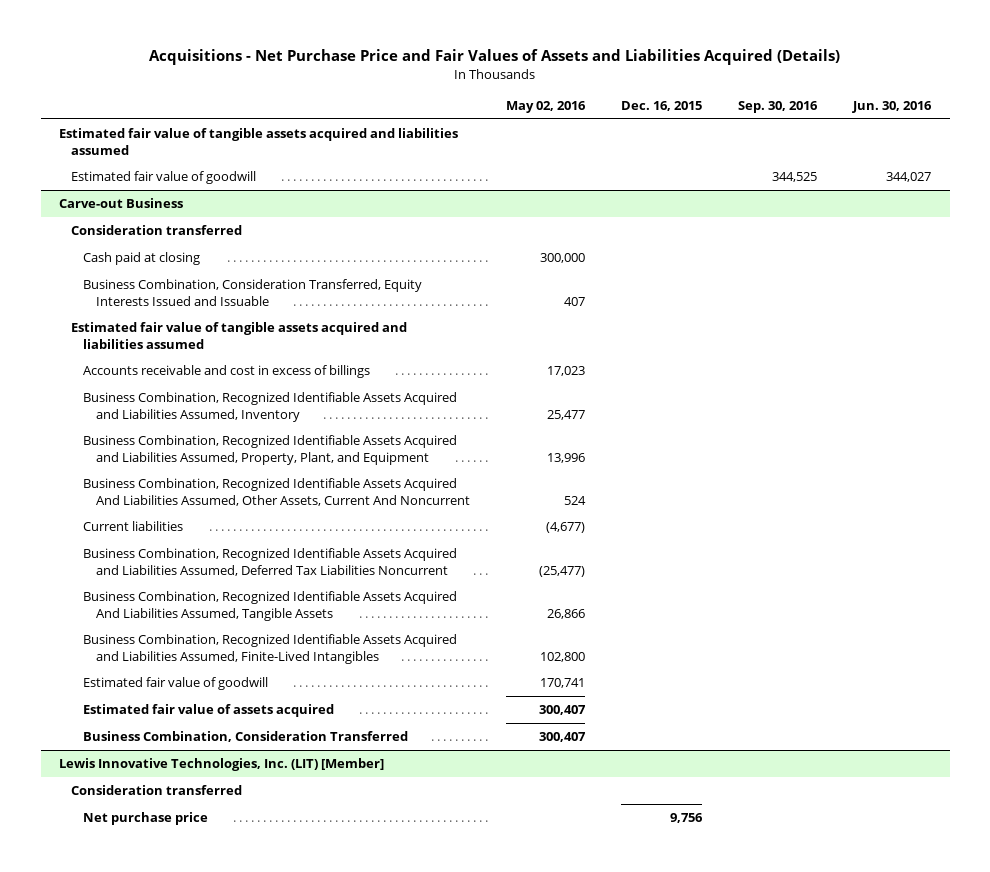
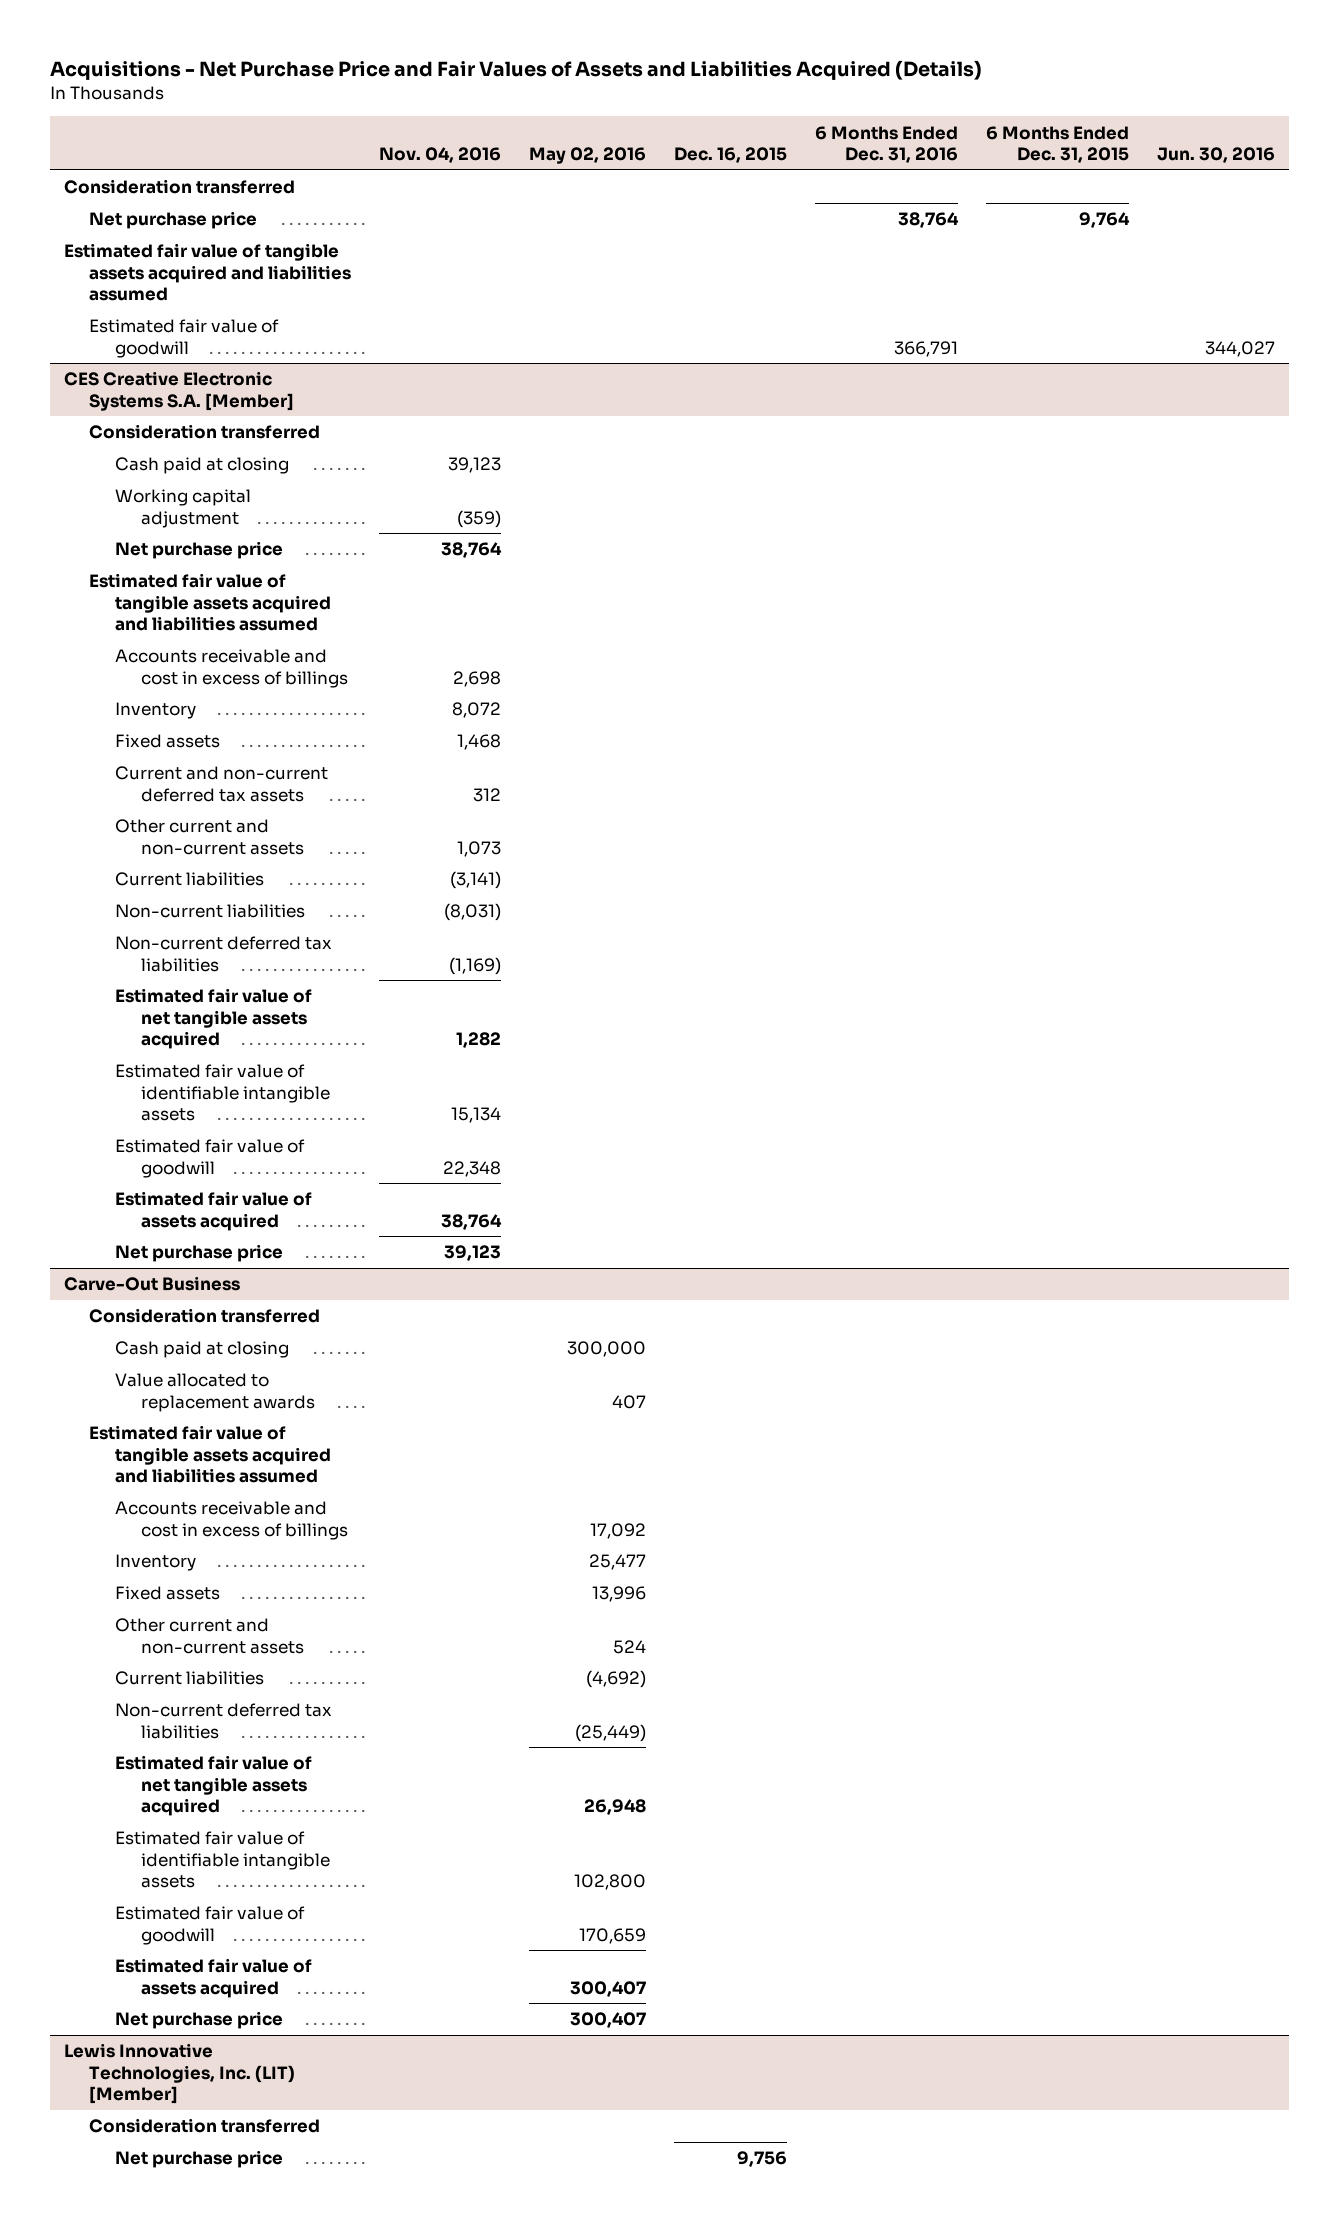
[738,100,819,113] Sep. 30, 2016 -> none
none -> [379,146,502,163] Nov. 04, 2016
none -> [815,125,959,163] 6 Months Ended Dec. 31, 2016
none -> [986,125,1130,163] 6 Months Ended Dec. 31, 2015
none -> [63,179,295,195] Consideration transferred
none -> [89,211,258,230] Net purchase price
none -> [63,371,295,411] CES Creative Electronic Systems S.A. [Member]
none -> [89,424,321,440] Consideration transferred
none -> [115,457,290,475] Cash paid at closing
none -> [115,489,252,528] Working capital adjustment
none -> [115,541,284,560] Net purchase price
none -> [89,573,332,631] Estimated fair value of tangible assets acquired and liabilities assumed
none -> [115,649,349,688] Accounts receivable and cost in excess of billings
none -> [115,702,197,720] Inventory
none -> [115,734,221,749] Fixed assets
none -> [115,766,329,802] Current and non-current deferred tax assets
none -> [115,819,305,855] Other current and non-current assets
none -> [115,872,265,887] Current liabilities
none -> [115,904,306,919] Non-current liabilities
none -> [115,936,333,972] Non-current deferred tax liabilities
none -> [115,988,313,1049] Estimated fair value of net tangible assets acquired
none -> [115,1064,331,1121] Estimated fair value of identifiable intangible assets
none -> [115,1139,306,1178] Estimated fair value of goodwill
none -> [115,1191,313,1231] Estimated fair value of assets acquired
none -> [115,1244,284,1263] Net purchase price
[58,197,183,208] Carve-out Business -> [63,1276,240,1292] Carve-Out Business
[83,278,423,306] Business Combination, Consideration Transferred, Equity Interests Issued and Issuable -> [115,1373,316,1412] Value allocated to replacement awards
[546,365,585,376] 17,023 -> [590,1522,647,1539] 17,092
[83,391,458,422] Business Combination, Recognized Identifiable Assets Acquired and Liabilities Assumed, Inventory -> [115,1554,197,1572] Inventory
[83,434,458,465] Business Combination, Recognized Identifiable Assets Acquired and Liabilities Assumed, Property, Plant, and Equipment -> [115,1586,221,1601] Fixed assets
[83,477,470,506] Business Combination, Recognized Identifiable Assets Acquired And Liabilities Assumed, Other Assets, Current And Noncurrent -> [115,1618,305,1654] Other current and non-current assets
[545,521,585,533] (4,677) -> [586,1670,647,1689] (4,692)
[83,547,458,576] Business Combination, Recognized Identifiable Assets Acquired and Liabilities Assumed, Deferred Tax Liabilities Noncurrent -> [115,1703,333,1739] Non-current deferred tax liabilities
[538,565,585,577] (25,477) -> [575,1723,647,1742] (25,449)
[83,590,458,621] Business Combination, Recognized Identifiable Assets Acquired And Liabilities Assumed, Tangible Assets -> [115,1755,313,1816] Estimated fair value of net tangible assets acquired
[546,608,585,619] 26,866 -> [584,1798,647,1815] 26,948
[83,633,458,664] Business Combination, Recognized Identifiable Assets Acquired and Liabilities Assumed, Finite-Lived Intangibles -> [115,1831,331,1888] Estimated fair value of identifiable intangible assets
[539,677,585,688] 170,741 -> [579,1927,647,1944] 170,659
[83,730,409,742] Business Combination, Consideration Transferred -> [115,2011,284,2030] Net purchase price

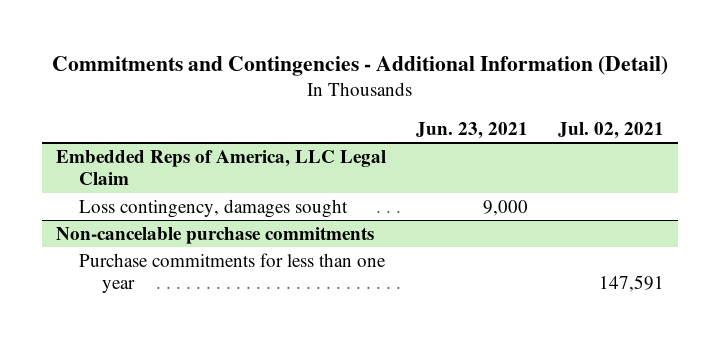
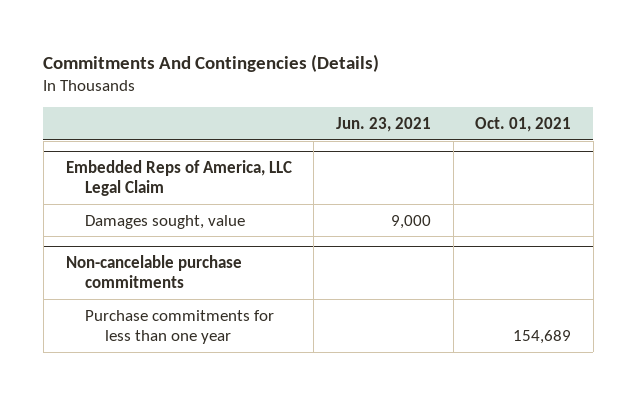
[51,55,668,76] Commitments and Contingencies - Additional Information (Detail) -> [43,53,380,72] Commitments And Contingencies (Details)
[557,121,664,139] Jul. 02, 2021 -> none
none -> [475,117,572,133] Oct. 01, 2021
[79,198,349,218] Loss contingency, damages sought -> [85,214,246,229] Damages sought, value

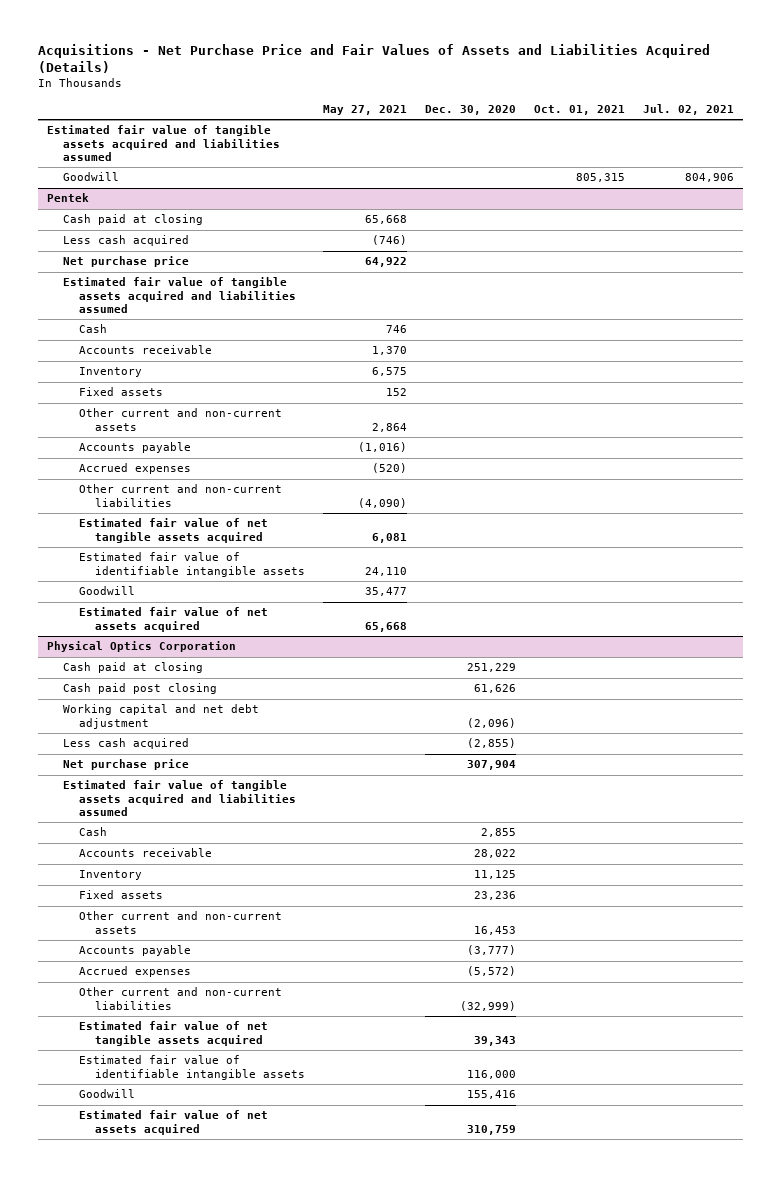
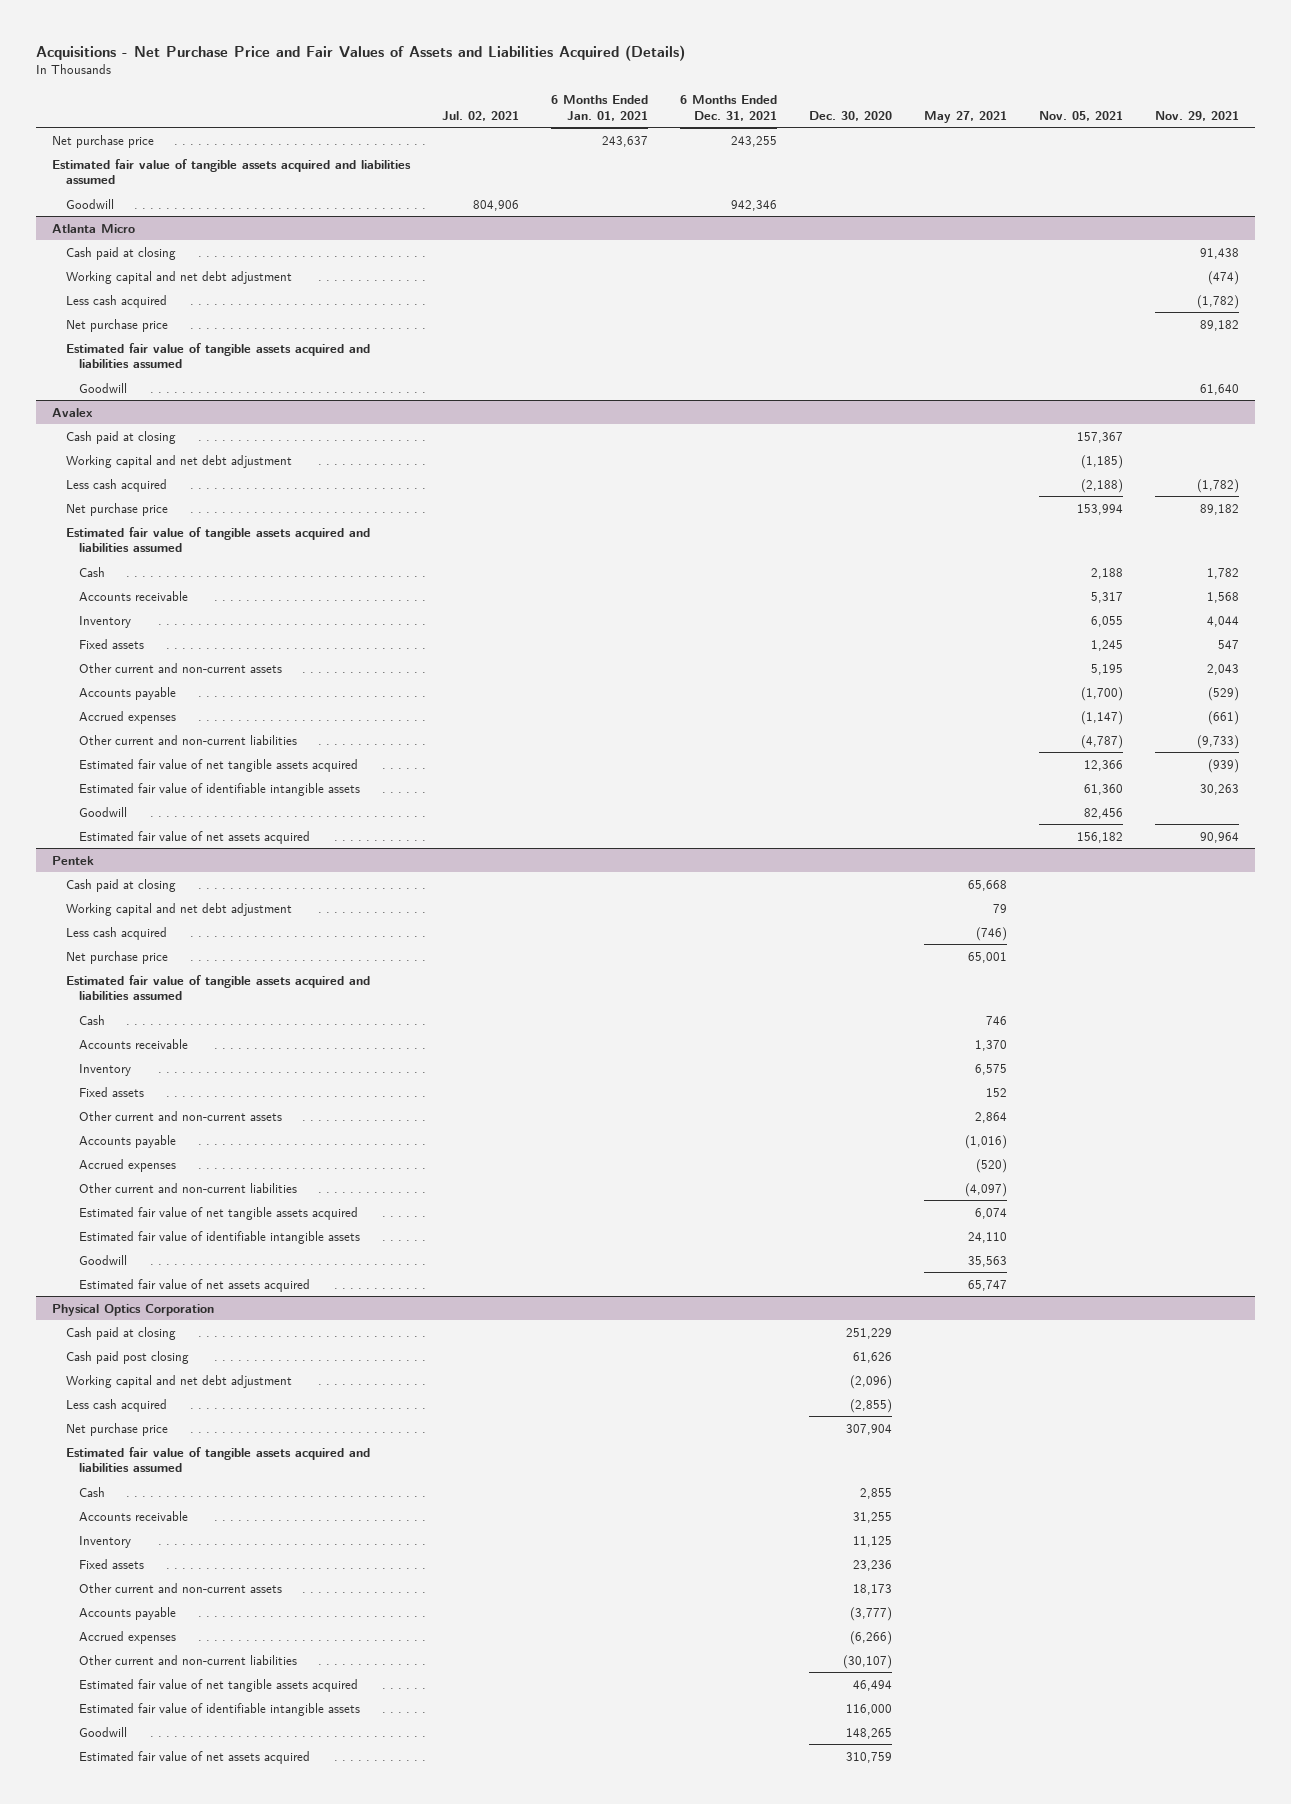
[534,104,626,115] Oct. 01, 2021 -> none
none -> [551,94,649,121] 6 Months Ended Jan. 01, 2021
none -> [680,94,778,121] 6 Months Ended Dec. 31, 2021
none -> [1038,110,1123,121] Nov. 05, 2021
none -> [1154,110,1239,121] Nov. 29, 2021
none -> [52,134,155,148] Net purchase price
none -> [52,223,136,233] Atlanta Micro
none -> [65,246,176,260] Cash paid at closing
none -> [65,270,292,284] Working capital and net debt adjustment
none -> [65,294,167,308] Less cash acquired
none -> [65,318,168,332] Net purchase price
none -> [65,342,370,369] Estimated fair value of tangible assets acquired and liabilities assumed
none -> [78,382,127,393] Goodwill
none -> [52,407,94,417] Avalex
none -> [65,430,176,444] Cash paid at closing
none -> [65,454,292,468] Working capital and net debt adjustment
none -> [65,478,167,492] Less cash acquired
none -> [65,502,168,516] Net purchase price
none -> [65,526,370,553] Estimated fair value of tangible assets acquired and liabilities assumed
none -> [78,566,105,577] Cash
none -> [78,590,188,601] Accounts receivable
none -> [78,615,131,628] Inventory
none -> [78,638,144,649] Fixed assets
none -> [78,662,282,673] Other current and non-current assets
none -> [78,686,176,700] Accounts payable
none -> [78,710,176,724] Accrued expenses
none -> [78,734,297,745] Other current and non-current liabilities
none -> [78,758,358,772] Estimated fair value of net tangible assets acquired
none -> [78,782,360,796] Estimated fair value of identifiable intangible assets
none -> [78,806,127,817] Goodwill
none -> [78,830,310,844] Estimated fair value of net assets acquired
none -> [65,902,292,916] Working capital and net debt adjustment
[365,257,408,268] 64,922 -> [967,951,1007,963] 65,001
[358,497,408,508] (4,090) -> [964,1182,1007,1197] (4,097)
[372,532,408,543] 6,081 -> [974,1207,1007,1219] 6,074
[365,587,408,597] 35,477 -> [967,1255,1007,1267] 35,563
[365,621,408,632] 65,668 -> [967,1279,1007,1291] 65,747
[474,849,517,859] 28,022 -> [852,1511,892,1523] 31,255
[474,925,517,935] 16,453 -> [852,1583,892,1595] 18,173
[467,966,517,977] (5,572) -> [849,1630,892,1645] (6,266)
[460,1000,517,1011] (32,999) -> [842,1654,892,1669] (30,107)
[474,1035,517,1046] 39,343 -> [852,1679,892,1691] 46,494
[467,1090,517,1100] 155,416 -> [845,1727,892,1739] 148,265

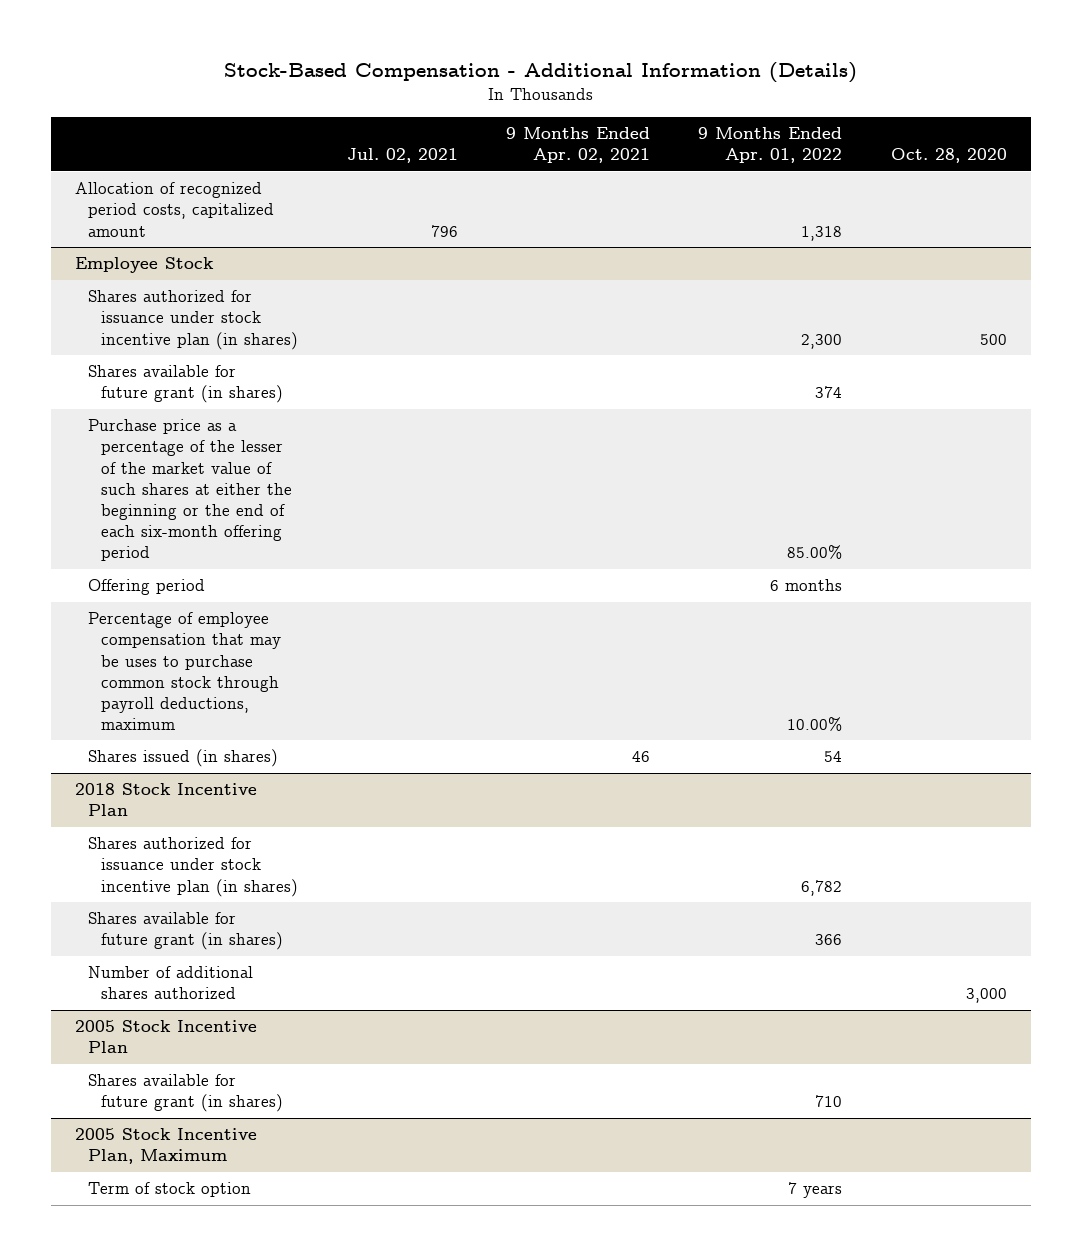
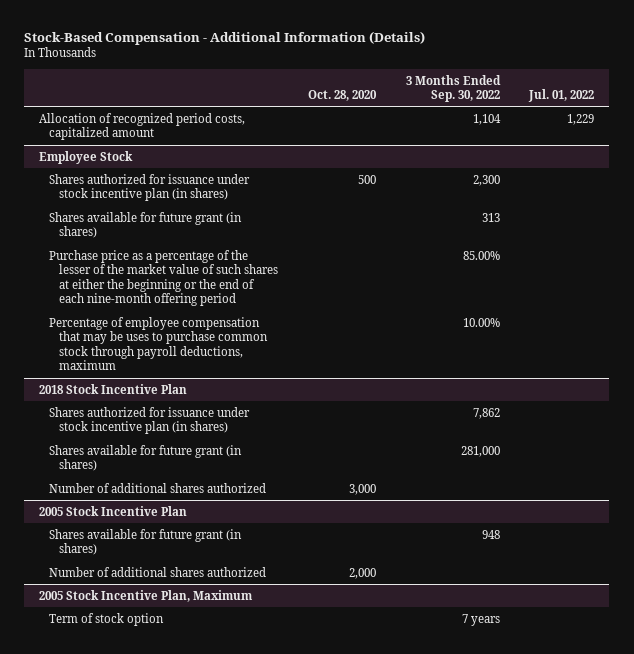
[346,148,458,164] Jul. 02, 2021 -> none
[505,127,650,164] 9 Months Ended Apr. 02, 2021 -> none
[698,127,843,164] 9 Months Ended Apr. 01, 2022 -> none
none -> [405,74,501,102] 3 Months Ended Sep. 30, 2022
none -> [528,88,595,102] Jul. 01, 2022
[88,579,206,596] Offering period -> none
[88,419,293,562] Purchase price as a percentage of the lesser of the market value of such shares at either the beginning or the end of each six-month offering period -> [49,249,278,307] Purchase price as a percentage of the lesser of the market value of such shares at either the beginning or the end of each nine-month offering period
[88,749,279,768] Shares issued (in shares) -> none
none -> [49,566,267,577] Number of additional shares authorized

